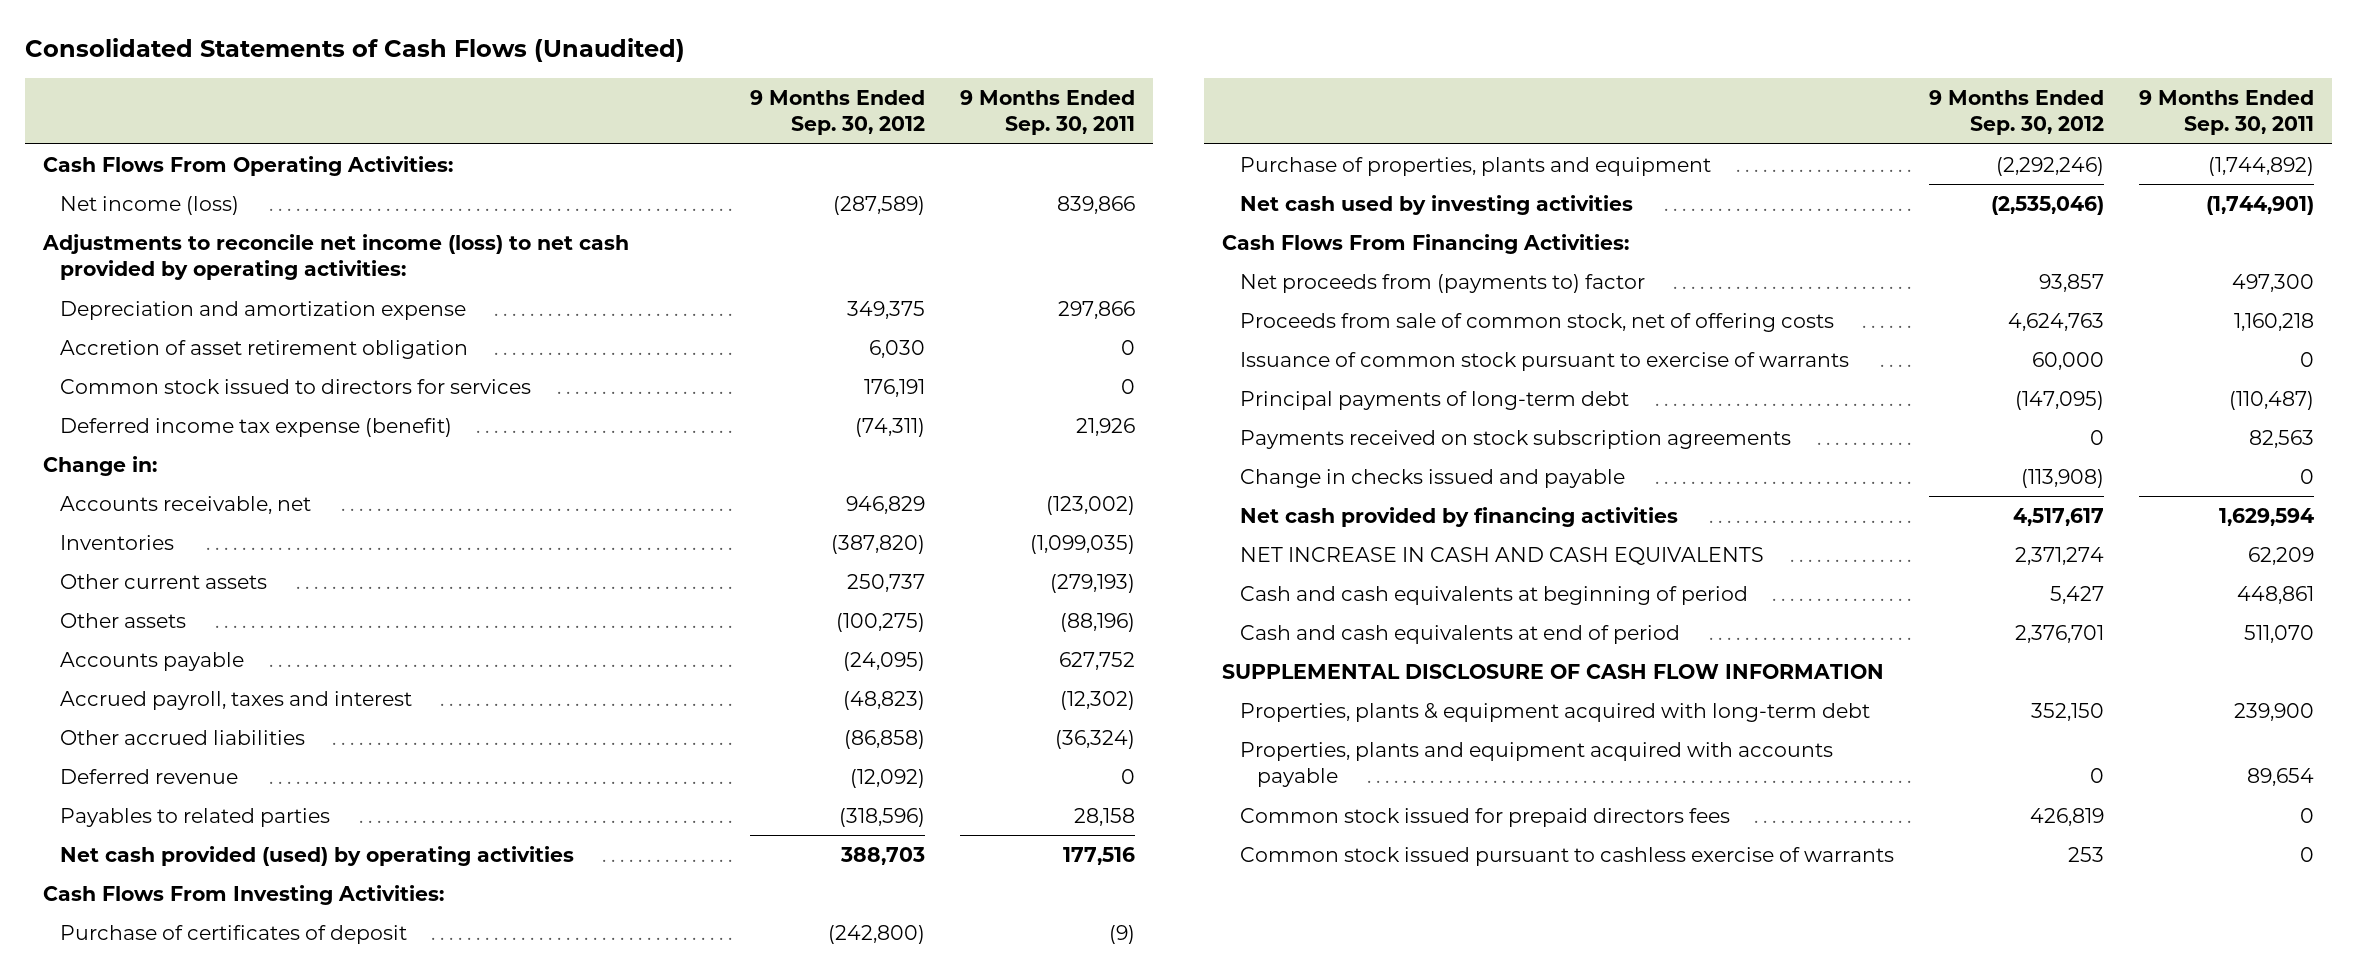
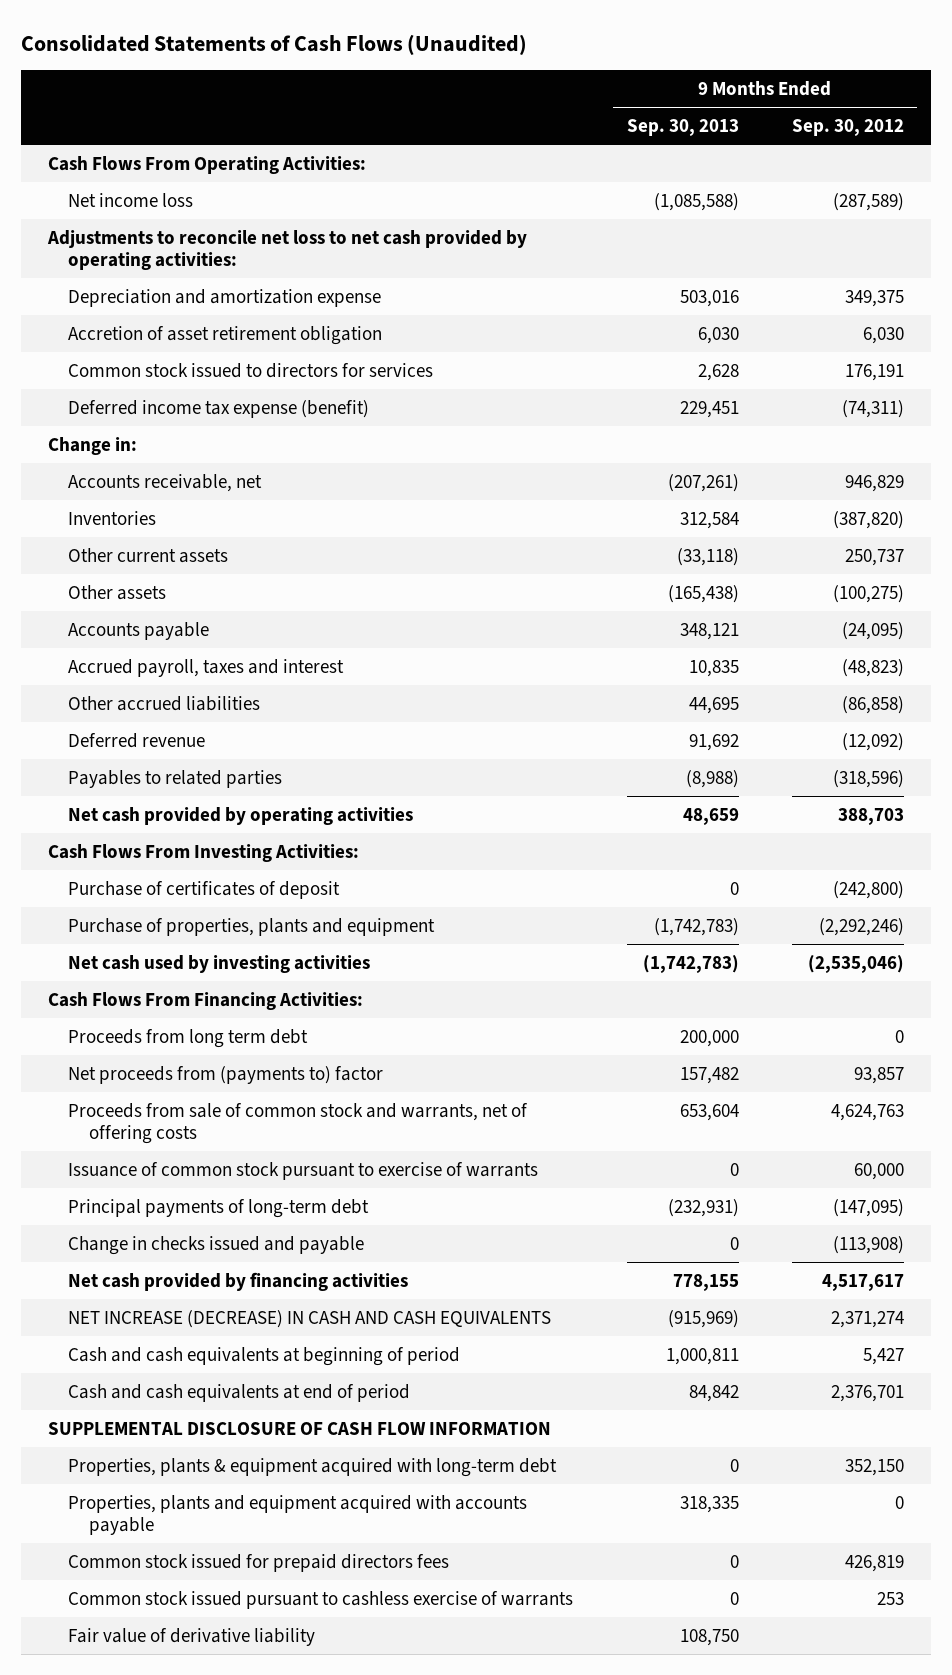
[960,89,1136,136] 9 Months Ended Sep. 30, 2011 -> none
none -> [626,119,739,137] Sep. 30, 2013
[60,195,240,215] Net income (loss) -> [68,192,194,207] Net income loss
[41,233,629,281] Adjustments to reconcile net income (loss) to net cash provided by operating activities: -> [46,229,527,270] Adjustments to reconcile net loss to net cash provided by operating activities:
[60,845,575,866] Net cash provided (used) by operating activities -> [68,806,414,825] Net cash provided by operating activities
none -> [68,1028,309,1048] Proceeds from long term debt
[1239,312,1834,332] Proceeds from sale of common stock, net of offering costs -> [68,1102,529,1144] Proceeds from sale of common stock and warrants, net of offering costs
[1239,429,1791,449] Payments received on stock subscription agreements -> none
[1239,546,1764,565] NET INCREASE IN CASH AND CASH EQUIVALENTS -> [68,1309,552,1328] NET INCREASE (DECREASE) IN CASH AND CASH EQUIVALENTS
none -> [68,1627,316,1646] Fair value of derivative liability

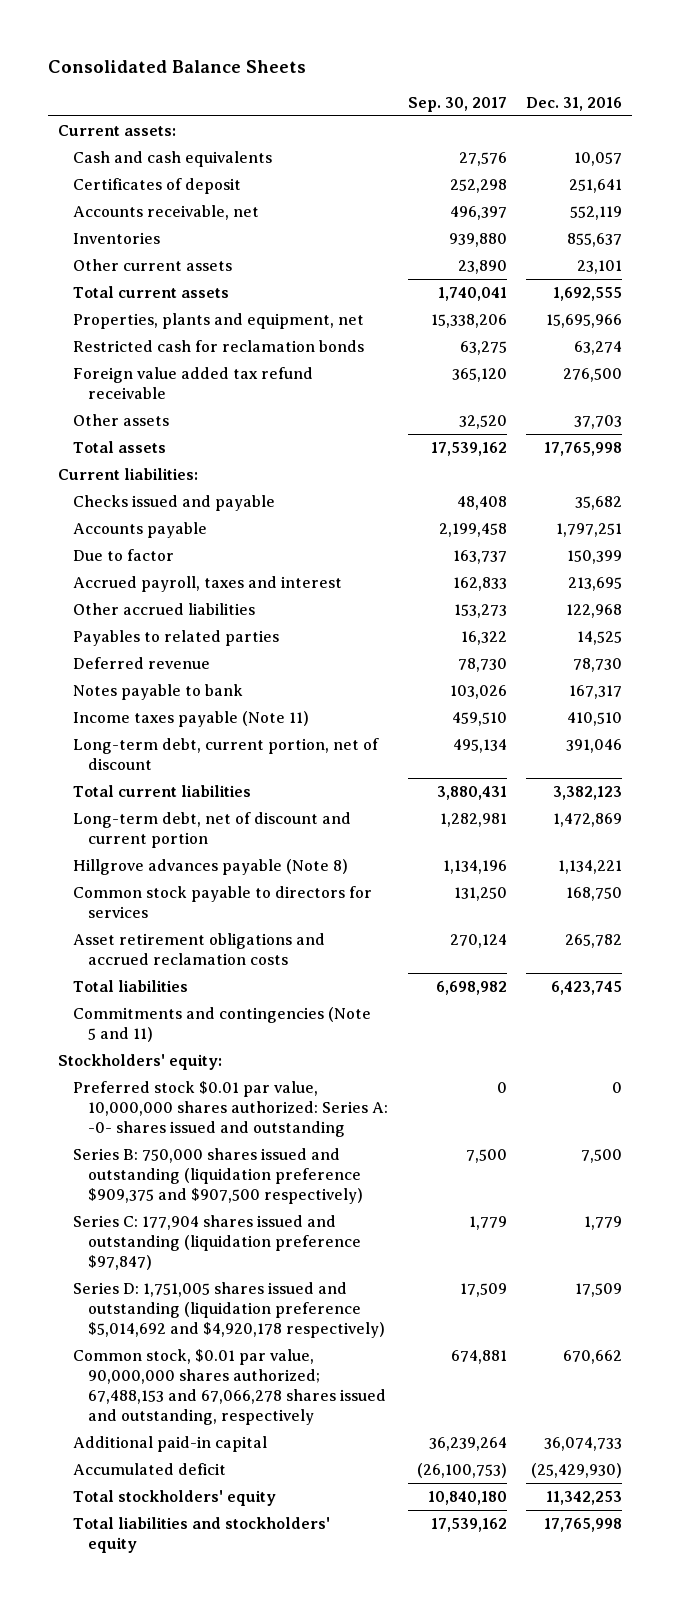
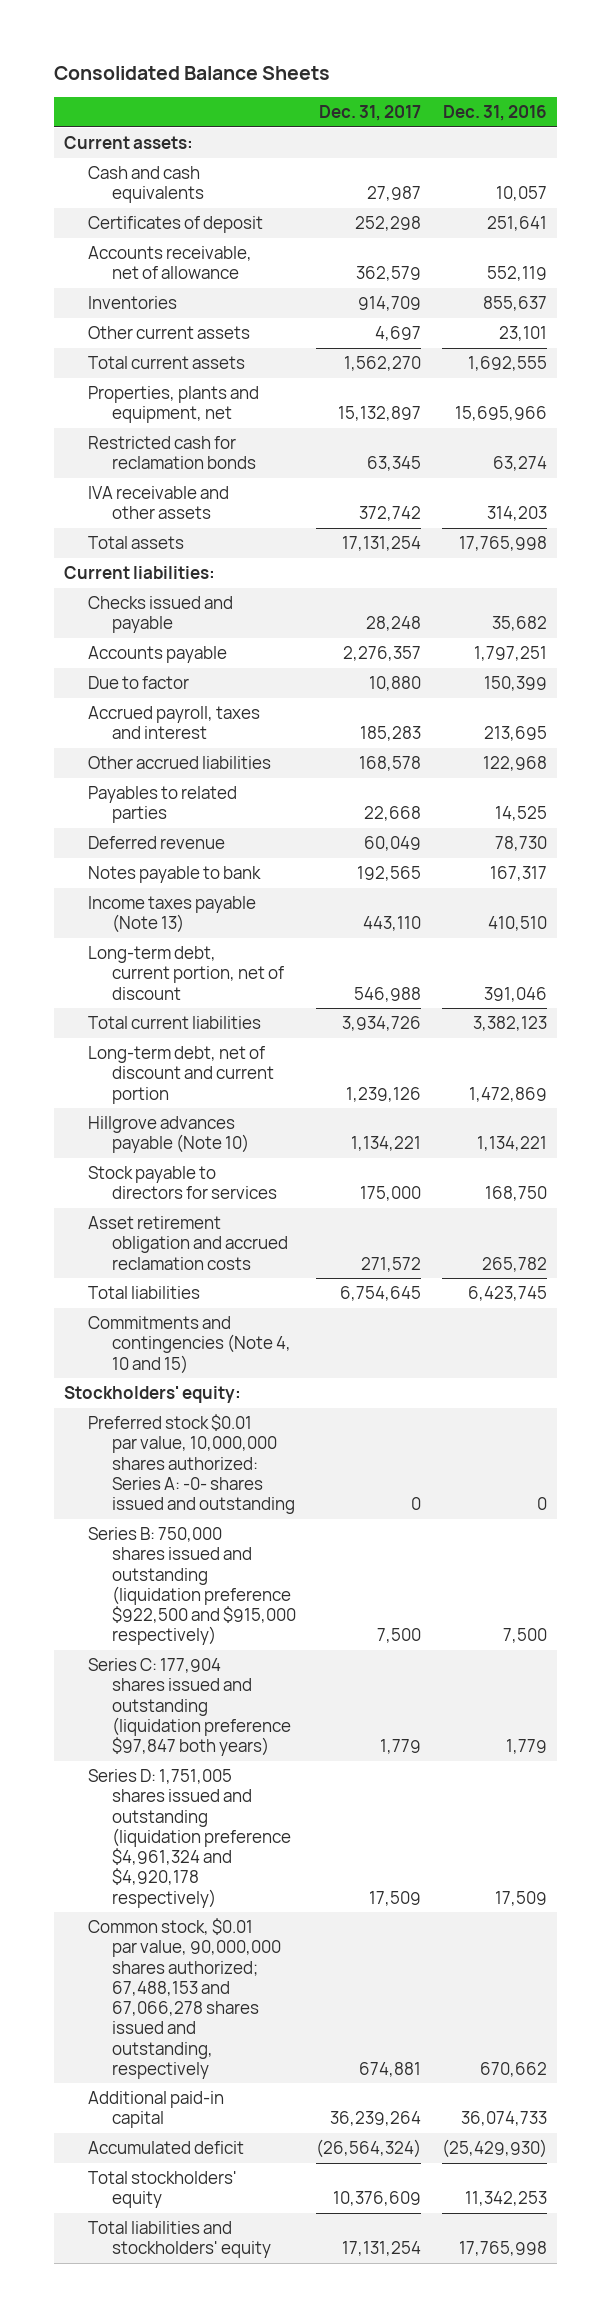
[407,96,507,112] Sep. 30, 2017 -> none
none -> [319,104,422,121] Dec. 31, 2017
[73,204,260,220] Accounts receivable, net -> [87,246,252,280] Accounts receivable, net of allowance
[73,366,314,399] Foreign value added tax refund receivable -> none
[73,413,170,426] Other assets -> [87,486,229,520] IVA receivable and other assets
[574,414,623,429] 37,703 -> [486,506,547,522] 314,203
[73,710,310,727] Income taxes payable (Note 11) -> [87,896,256,934] Income taxes payable (Note 13)
[73,858,349,875] Hillgrove advances payable (Note 8) -> [87,1116,249,1154] Hillgrove advances payable (Note 10)
[73,885,373,918] Common stock payable to directors for services -> [87,1166,277,1200] Stock payable to directors for services
[73,932,326,965] Asset retirement obligations and accrued reclamation costs -> [87,1216,288,1270] Asset retirement obligation and accrued reclamation costs
[73,1006,372,1042] Commitments and contingencies (Note 5 and 11) -> [87,1316,291,1374] Commitments and contingencies (Note 4, 10 and 15)
[73,1147,364,1204] Series B: 750,000 shares issued and outstanding (liquidation preference $909,375 and $907,500 respectively) -> [87,1527,296,1646] Series B: 750,000 shares issued and outstanding (liquidation preference $922,500 and $915,000 respectively)
[73,1214,362,1270] Series C: 177,904 shares issued and outstanding (liquidation preference $97,847) -> [87,1658,291,1757] Series C: 177,904 shares issued and outstanding (liquidation preference $97,847 both years)
[73,1281,386,1338] Series D: 1,751,005 shares issued and outstanding (liquidation preference $5,014,692 and $4,920,178 respectively) -> [87,1769,291,1908] Series D: 1,751,005 shares issued and outstanding (liquidation preference $4,961,324 and $4,920,178 respectively)

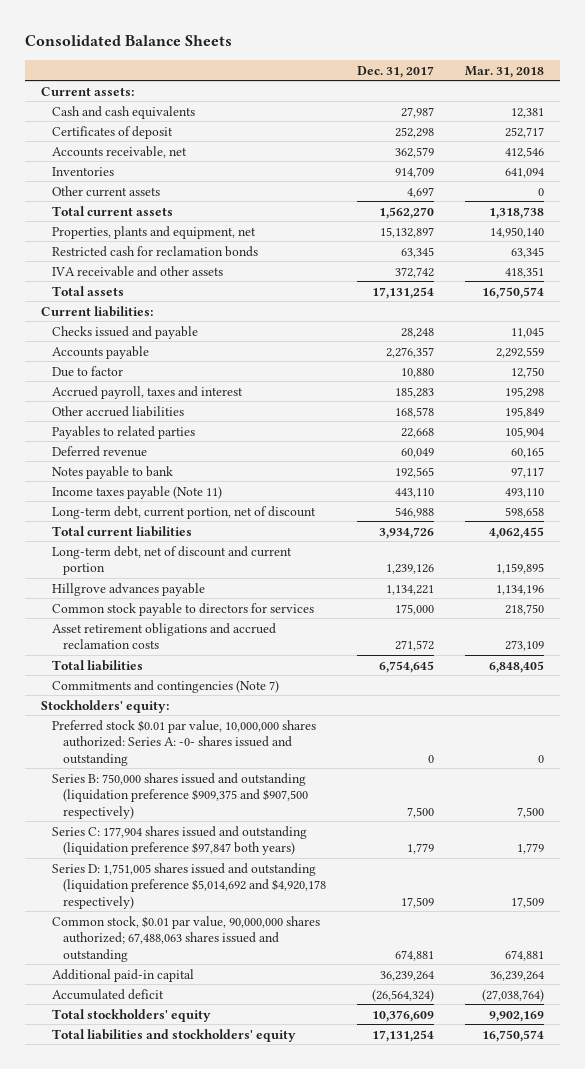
[442,104,547,121] Dec. 31, 2016 -> none
none -> [465,65,545,78] Mar. 31, 2018
[87,246,252,280] Accounts receivable, net of allowance -> [51,145,187,158] Accounts receivable, net
[87,896,256,934] Income taxes payable (Note 13) -> [51,485,222,499] Income taxes payable (Note 11)
[87,1116,249,1154] Hillgrove advances payable (Note 10) -> [51,582,205,596] Hillgrove advances payable
[87,1166,277,1200] Stock payable to directors for services -> [51,602,314,616] Common stock payable to directors for services
[87,1216,288,1270] Asset retirement obligation and accrued reclamation costs -> [51,622,276,650] Asset retirement obligations and accrued reclamation costs
[87,1316,291,1374] Commitments and contingencies (Note 4, 10 and 15) -> [51,679,279,693] Commitments and contingencies (Note 7)
[87,1527,296,1646] Series B: 750,000 shares issued and outstanding (liquidation preference $922,500 and $915,000 respectively) -> [51,772,309,819] Series B: 750,000 shares issued and outstanding (liquidation preference $909,375 and $907,500 respectively)
[87,1769,291,1908] Series D: 1,751,005 shares issued and outstanding (liquidation preference $4,961,324 and $4,920,178 respectively) -> [51,862,327,909] Series D: 1,751,005 shares issued and outstanding (liquidation preference $5,014,692 and $4,920,178 respectively)
[87,1918,281,2079] Common stock, $0.01 par value, 90,000,000 shares authorized; 67,488,153 and 67,066,278 shares issued and outstanding, respectively -> [51,915,320,962] Common stock, $0.01 par value, 90,000,000 shares authorized; 67,488,063 shares issued and outstanding

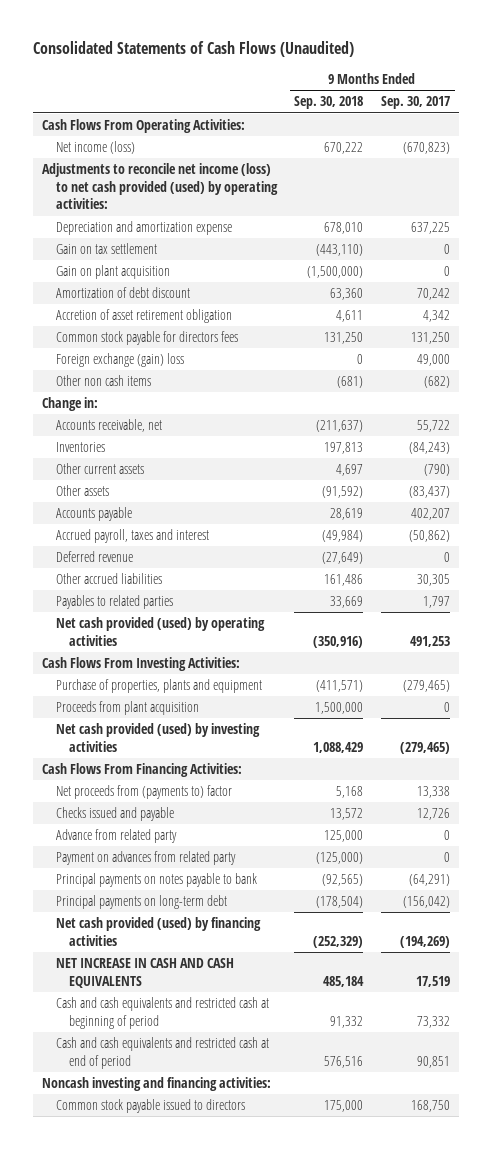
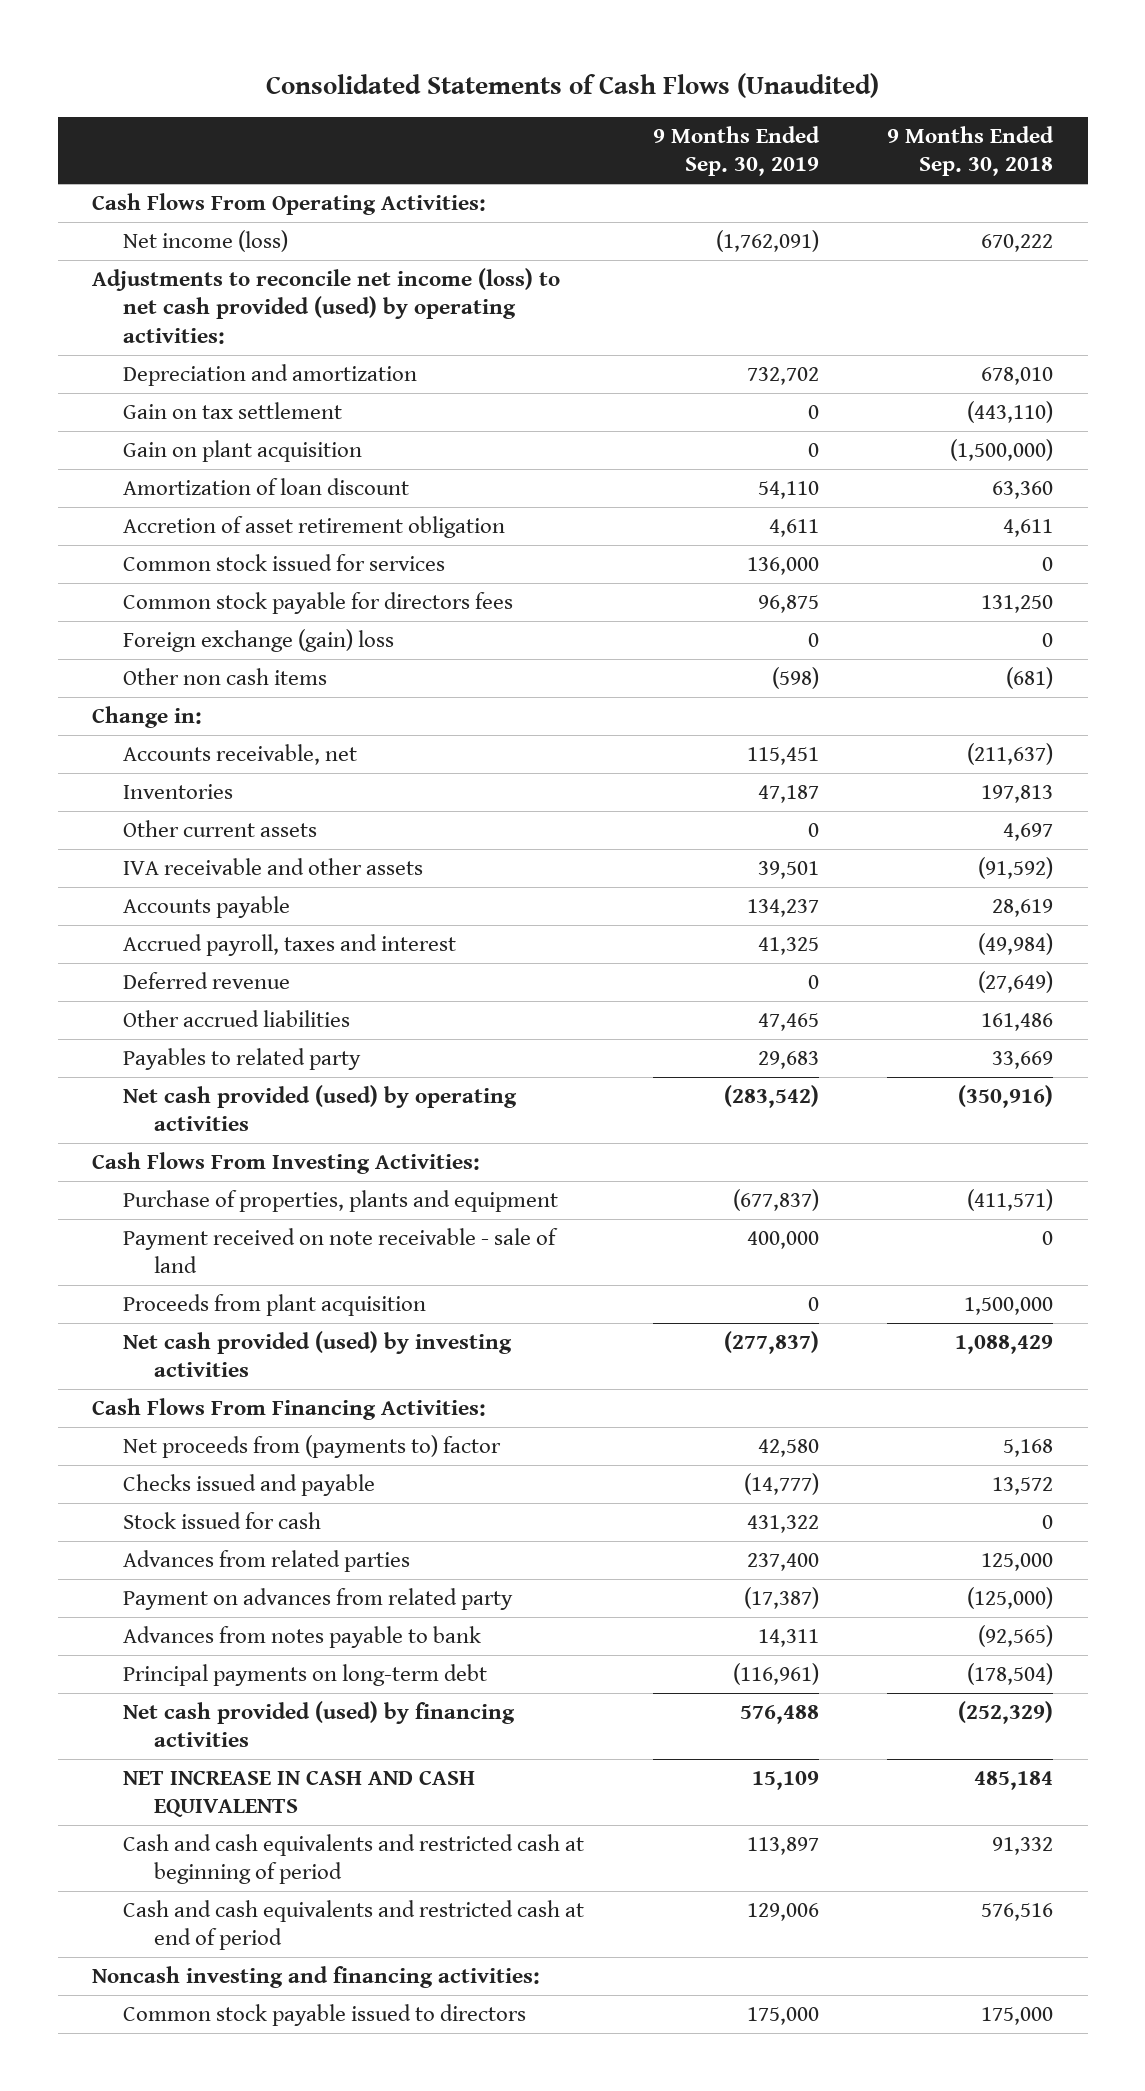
[381,96,451,110] Sep. 30, 2017 -> none
none -> [652,125,820,177] 9 Months Ended Sep. 30, 2019
[55,221,232,236] Depreciation and amortization expense -> [123,364,418,387] Depreciation and amortization
[55,287,190,299] Amortization of debt discount -> [123,478,410,496] Amortization of loan discount
none -> [123,554,446,572] Common stock issued for services
[55,485,109,497] Other assets -> [123,858,424,876] IVA receivable and other assets
[55,595,173,610] Payables to related parties -> [123,1048,362,1071] Payables to related party
none -> [123,1228,559,1274] Payment received on note receivable - sale of land
none -> [123,1512,322,1530] Stock issued for cash
[55,829,177,844] Advance from related party -> [123,1550,411,1573] Advances from related parties
[55,873,257,888] Principal payments on notes payable to bank -> [123,1626,482,1649] Advances from notes payable to bank

